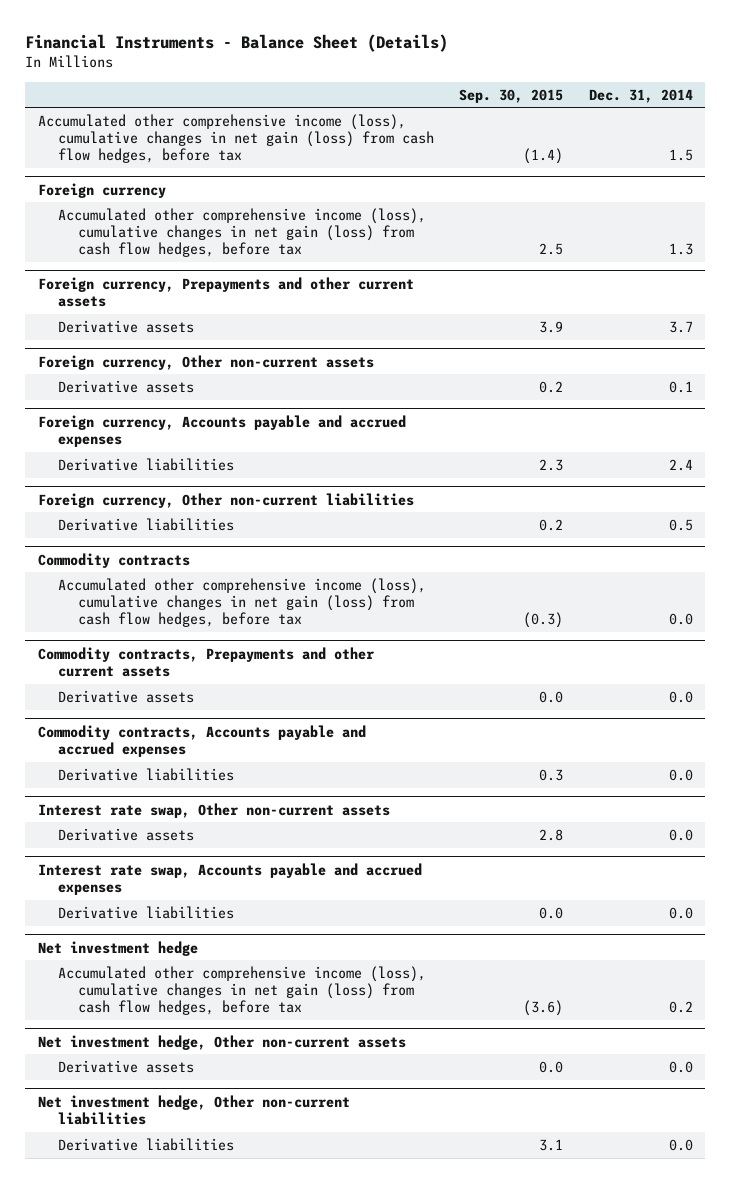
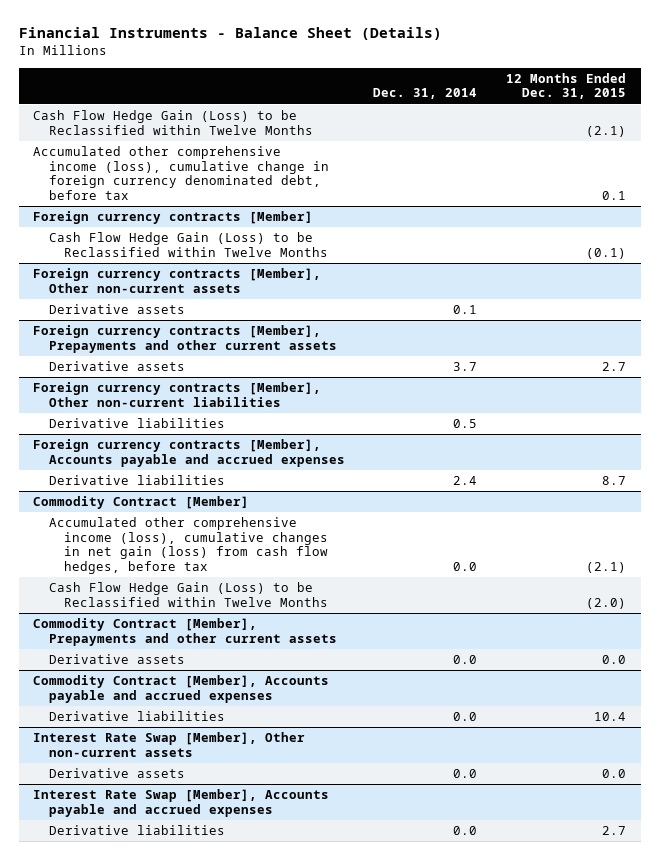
[459,88,564,103] Sep. 30, 2015 -> none
none -> [506,72,627,100] 12 Months Ended Dec. 31, 2015
[37,113,434,164] Accumulated other comprehensive income (loss), cumulative changes in net gain (loss) from cash flow hedges, before tax -> none
[57,207,426,258] Accumulated other comprehensive income (loss), cumulative changes in net gain (loss) from cash flow hedges, before tax -> none
[37,276,414,307] Foreign currency, Prepayments and other current assets -> none
[57,319,194,333] Derivative assets -> none
none -> [33,110,313,135] Cash Flow Hedge Gain (Loss) to be Reclassified within Twelve Months
none -> [33,146,329,200] Accumulated other comprehensive income (loss), cumulative change in foreign currency denominated debt, before tax
[37,182,166,198] Foreign currency -> [33,211,314,225] Foreign currency contracts [Member]
none -> [48,232,329,257] Cash Flow Hedge Gain (Loss) to be Reclassified within Twelve Months
[37,354,374,370] Foreign currency, Other non-current assets -> [33,268,322,293] Foreign currency contracts [Member], Other non-current assets
[37,414,406,447] Foreign currency, Accounts payable and accrued expenses -> none
[57,457,234,471] Derivative liabilities -> none
none -> [33,325,337,353] Foreign currency contracts [Member], Prepayments and other current assets
none -> [48,361,185,372] Derivative assets
[37,492,414,508] Foreign currency, Other non-current liabilities -> [33,382,322,407] Foreign currency contracts [Member], Other non-current liabilities
none -> [33,439,345,467] Foreign currency contracts [Member], Accounts payable and accrued expenses
none -> [48,475,225,486] Derivative liabilities
[37,552,190,568] Commodity contracts -> [33,496,250,510] Commodity Contract [Member]
[57,689,194,703] Derivative assets -> none
[37,724,366,757] Commodity contracts, Accounts payable and accrued expenses -> none
[57,767,234,781] Derivative liabilities -> none
[37,802,390,818] Interest rate swap, Other non-current assets -> none
none -> [48,582,329,607] Cash Flow Hedge Gain (Loss) to be Reclassified within Twelve Months
[37,646,375,677] Commodity contracts, Prepayments and other current assets -> [33,618,337,646] Commodity Contract [Member], Prepayments and other current assets
[37,862,422,895] Interest rate swap, Accounts payable and accrued expenses -> none
none -> [33,675,330,703] Commodity Contract [Member], Accounts payable and accrued expenses
[37,940,198,956] Net investment hedge -> none
[57,965,426,1016] Accumulated other comprehensive income (loss), cumulative changes in net gain (loss) from cash flow hedges, before tax -> none
[37,1034,406,1050] Net investment hedge, Other non-current assets -> none
none -> [33,732,306,757] Interest Rate Swap [Member], Other non-current assets
[37,1094,350,1125] Net investment hedge, Other non-current liabilities -> none
none -> [33,789,330,817] Interest Rate Swap [Member], Accounts payable and accrued expenses

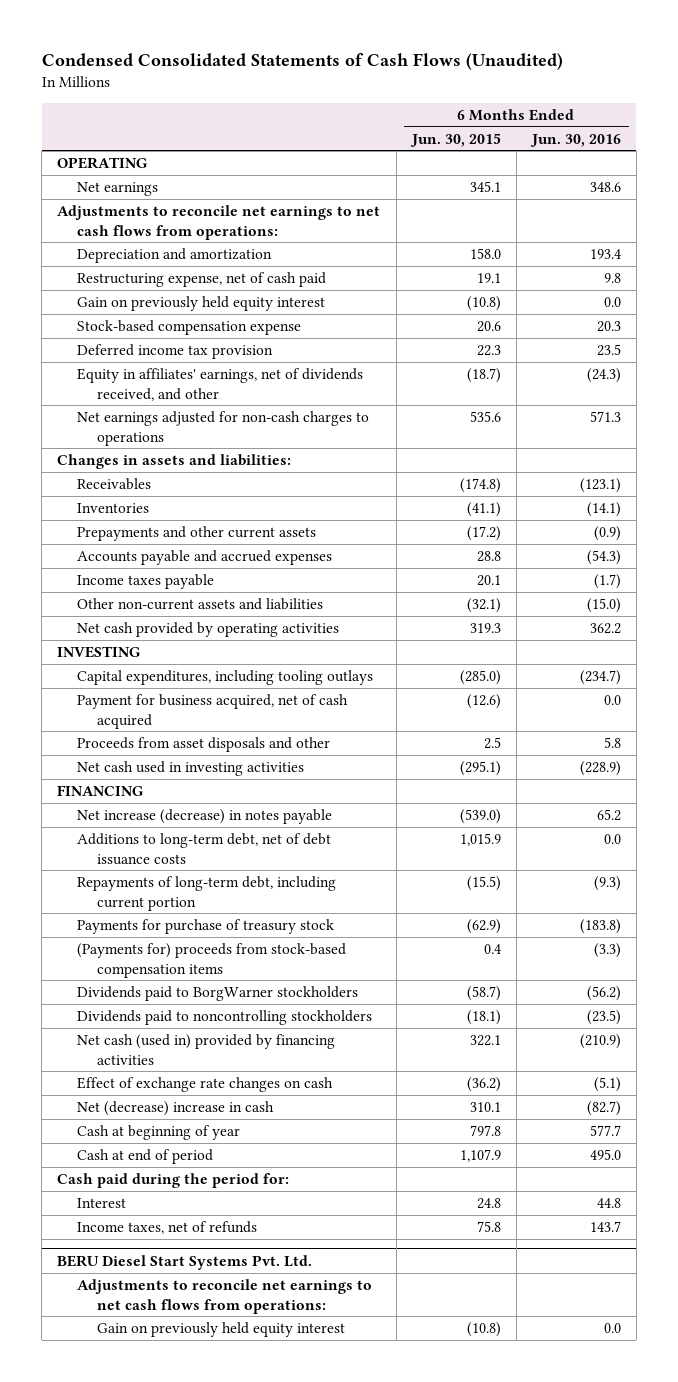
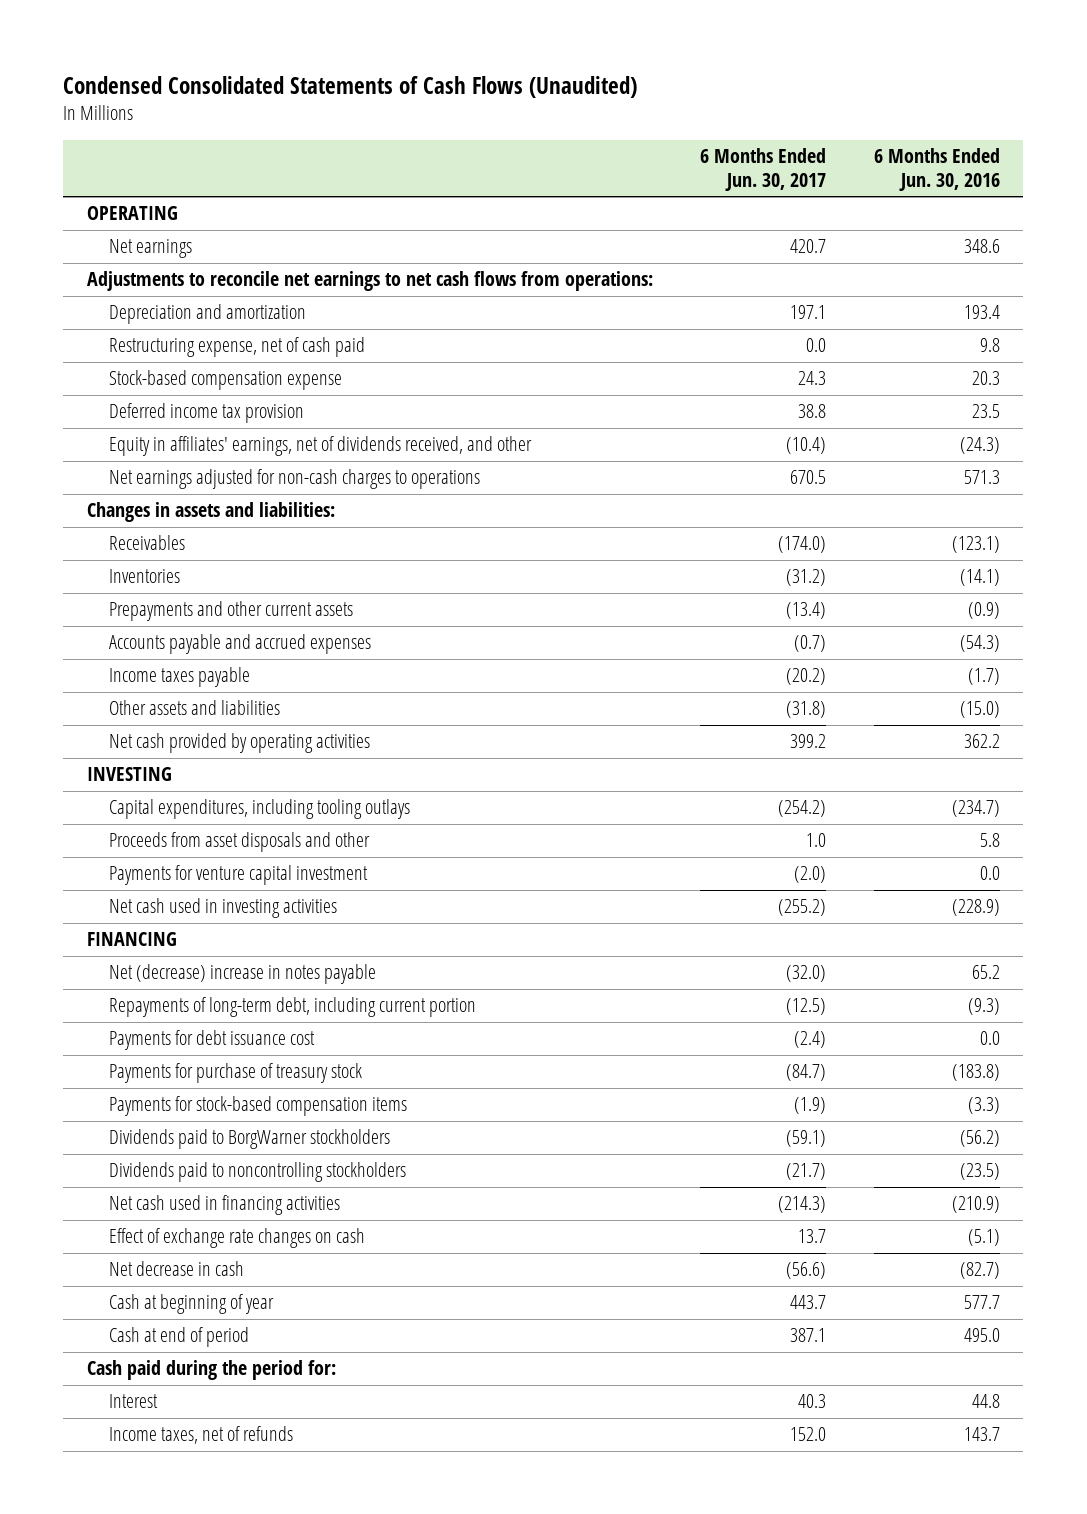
[409,132,501,147] Jun. 30, 2015 -> none
none -> [700,148,827,191] 6 Months Ended Jun. 30, 2017
[77,295,326,311] Gain on previously held equity interest -> none
[77,597,324,610] Other non-current assets and liabilities -> [109,700,281,716] Other assets and liabilities
[77,693,349,729] Payment for business acquired, net of cash acquired -> none
none -> [109,865,369,886] Payments for venture capital investment
[77,832,332,865] Additions to long-term debt, net of debt issuance costs -> none
[77,808,333,824] Net increase (decrease) in notes payable -> [109,964,377,985] Net (decrease) increase in notes payable
none -> [109,1030,316,1051] Payments for debt issuance cost
[77,942,347,978] (Payments for) proceeds from stock-based compensation items -> [109,1096,408,1117] Payments for stock-based compensation items
[77,1033,336,1065] Net cash (used in) provided by financing activities -> [109,1195,341,1216] Net cash used in financing activities
[77,1100,275,1116] Net (decrease) increase in cash -> [109,1261,245,1277] Net decrease in cash
[57,1254,313,1270] BERU Diesel Start Systems Pvt. Ltd. -> none
[77,1278,373,1314] Adjustments to reconcile net earnings to net cash flows from operations: -> none
[96,1321,345,1337] Gain on previously held equity interest -> none

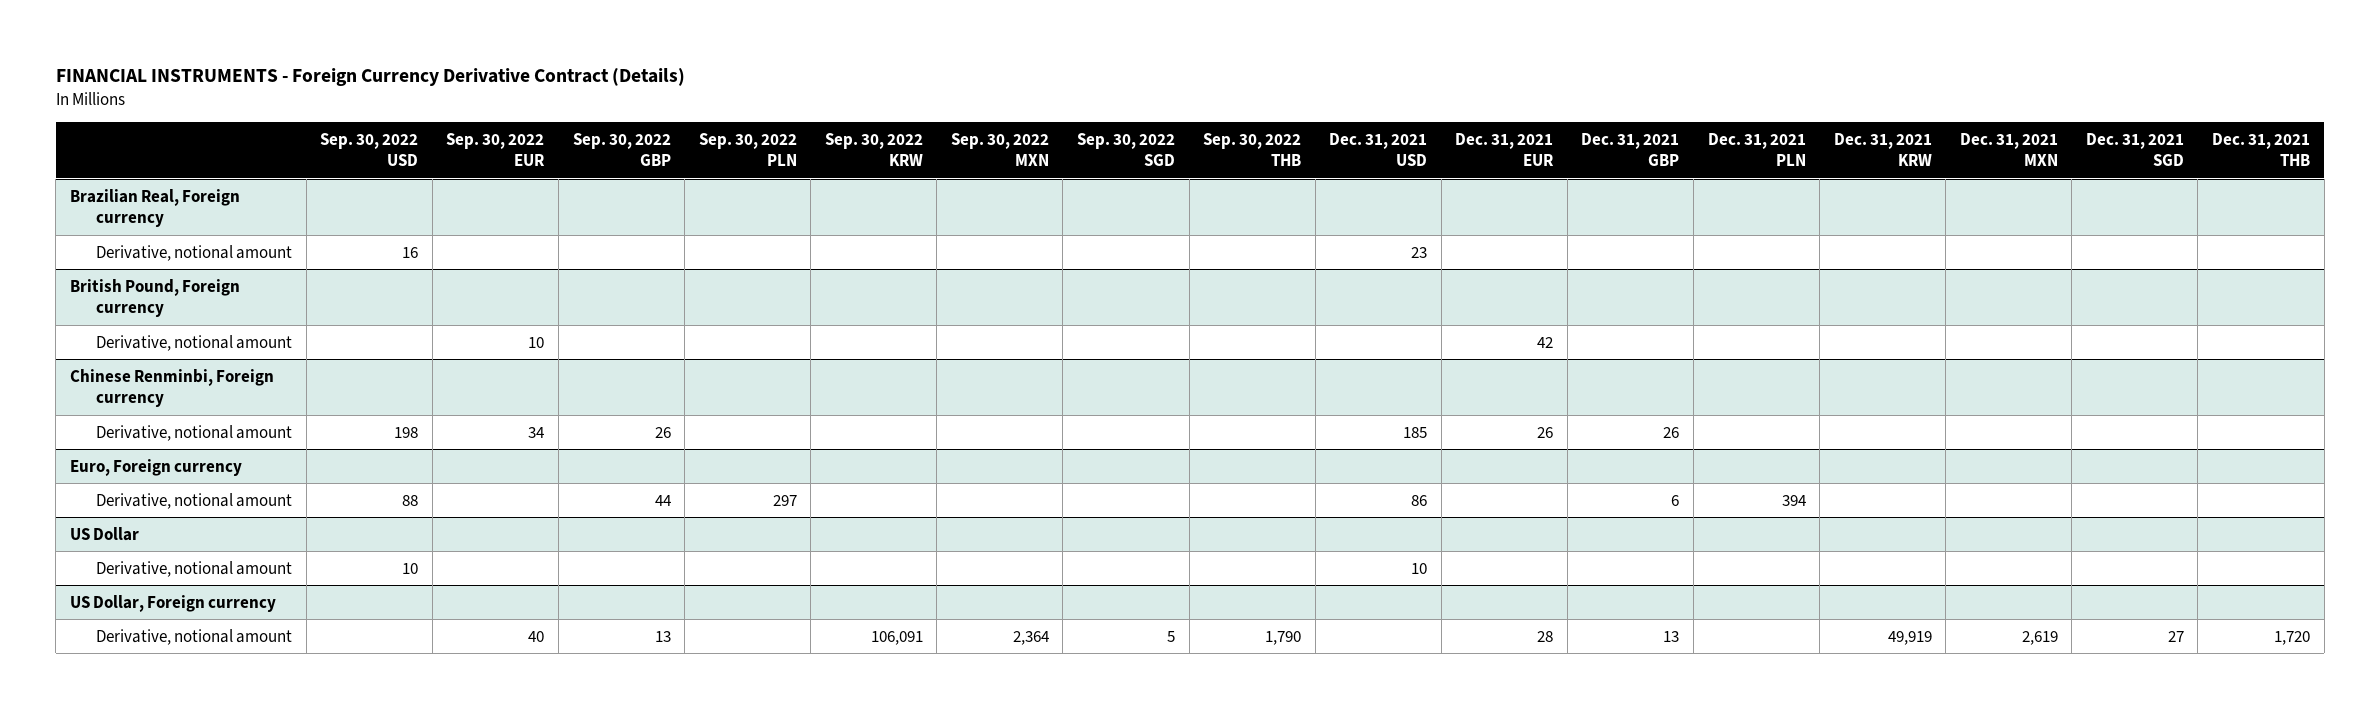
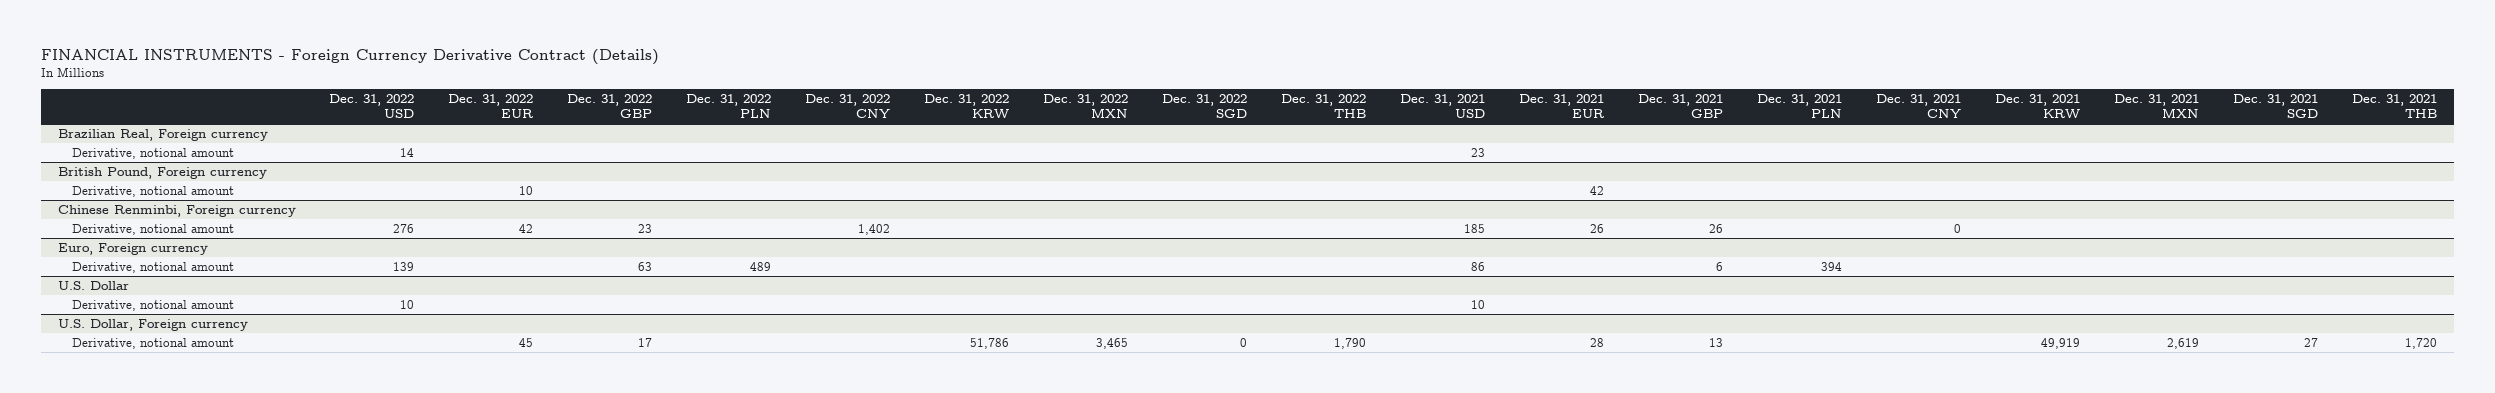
[320,132,419,167] Sep. 30, 2022 USD -> none
[446,132,546,167] Sep. 30, 2022 EUR -> none
[572,132,671,167] Sep. 30, 2022 GBP -> none
[698,132,797,167] Sep. 30, 2022 PLN -> none
[824,132,923,167] Sep. 30, 2022 KRW -> none
[950,132,1049,167] Sep. 30, 2022 MXN -> none
[1076,132,1175,167] Sep. 30, 2022 SGD -> none
[1203,132,1302,167] Sep. 30, 2022 THB -> none
none -> [329,94,415,119] Dec. 31, 2022 USD
none -> [448,94,534,119] Dec. 31, 2022 EUR
none -> [567,94,653,119] Dec. 31, 2022 GBP
none -> [686,94,772,119] Dec. 31, 2022 PLN
none -> [805,94,891,119] Dec. 31, 2022 CNY
none -> [924,94,1010,119] Dec. 31, 2022 KRW
none -> [1043,94,1129,119] Dec. 31, 2022 MXN
none -> [1162,94,1248,119] Dec. 31, 2022 SGD
none -> [1281,94,1367,119] Dec. 31, 2022 THB
none -> [1876,94,1962,119] Dec. 31, 2021 CNY
[69,526,139,541] US Dollar -> [57,280,129,290] U.S. Dollar
[69,594,276,612] US Dollar, Foreign currency -> [57,318,248,331] U.S. Dollar, Foreign currency

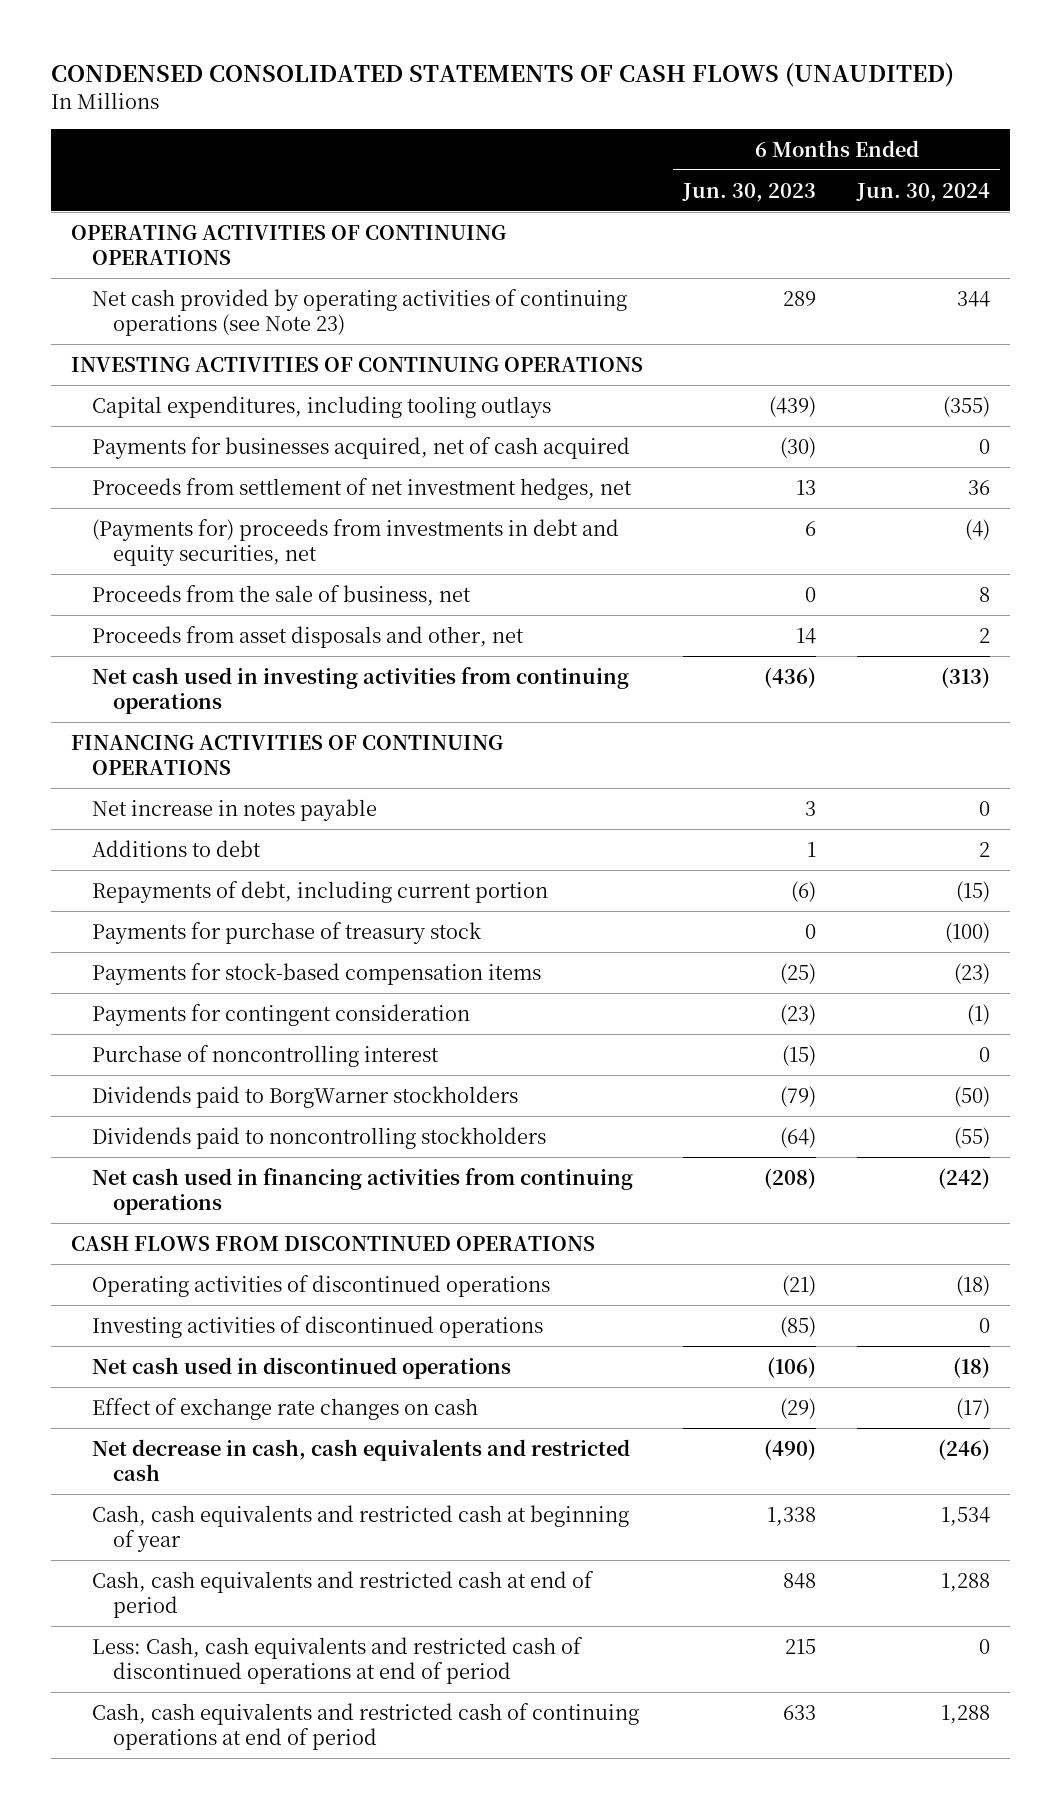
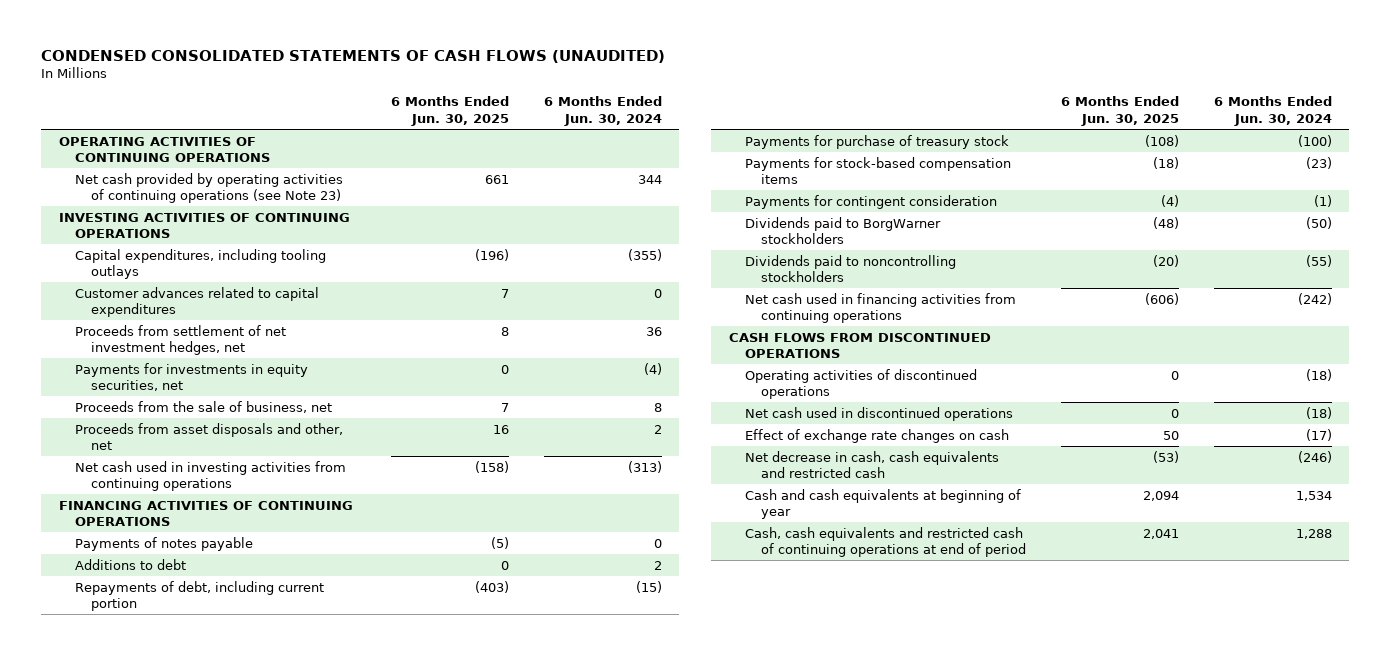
[682,182,817,202] Jun. 30, 2023 -> none
none -> [391,96,510,126] 6 Months Ended Jun. 30, 2025
[91,436,630,459] Payments for businesses acquired, net of cash acquired -> none
none -> [75,286,320,317] Customer advances related to capital expenditures
[91,518,619,567] (Payments for) proceeds from investments in debt and equity securities, net -> [75,362,309,391] Payments for investments in equity securities, net
[91,798,377,821] Net increase in notes payable -> [75,536,254,551] Payments of notes payable
[91,1044,439,1067] Purchase of noncontrolling interest -> none
[91,1315,543,1338] Investing activities of discontinued operations -> none
[91,1570,594,1619] Cash, cash equivalents and restricted cash at end of period -> none
[91,1636,583,1685] Less: Cash, cash equivalents and restricted cash of discontinued operations at end of period -> none
[91,1504,629,1553] Cash, cash equivalents and restricted cash at beginning of year -> [744,488,1021,519] Cash and cash equivalents at beginning of year

